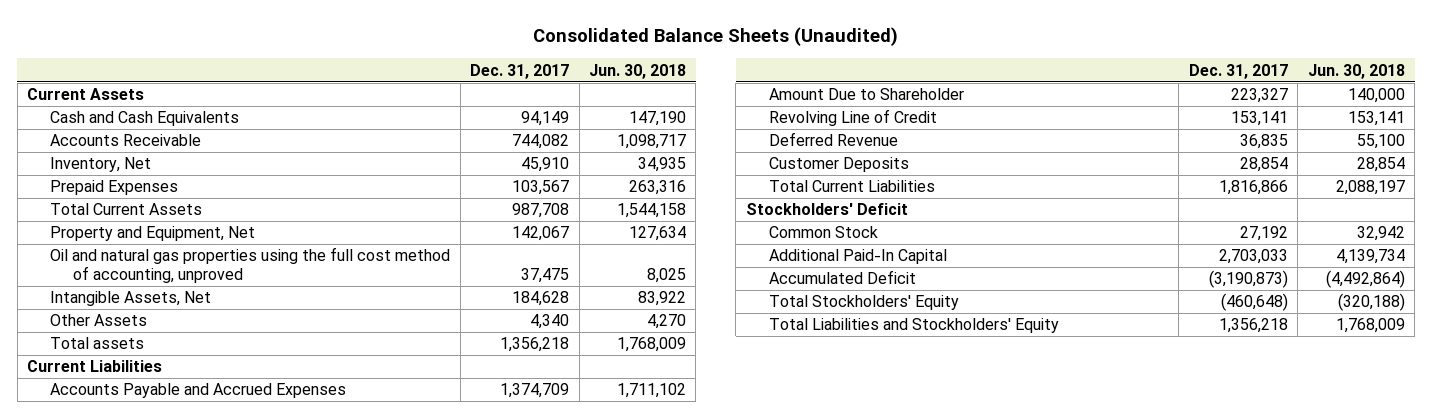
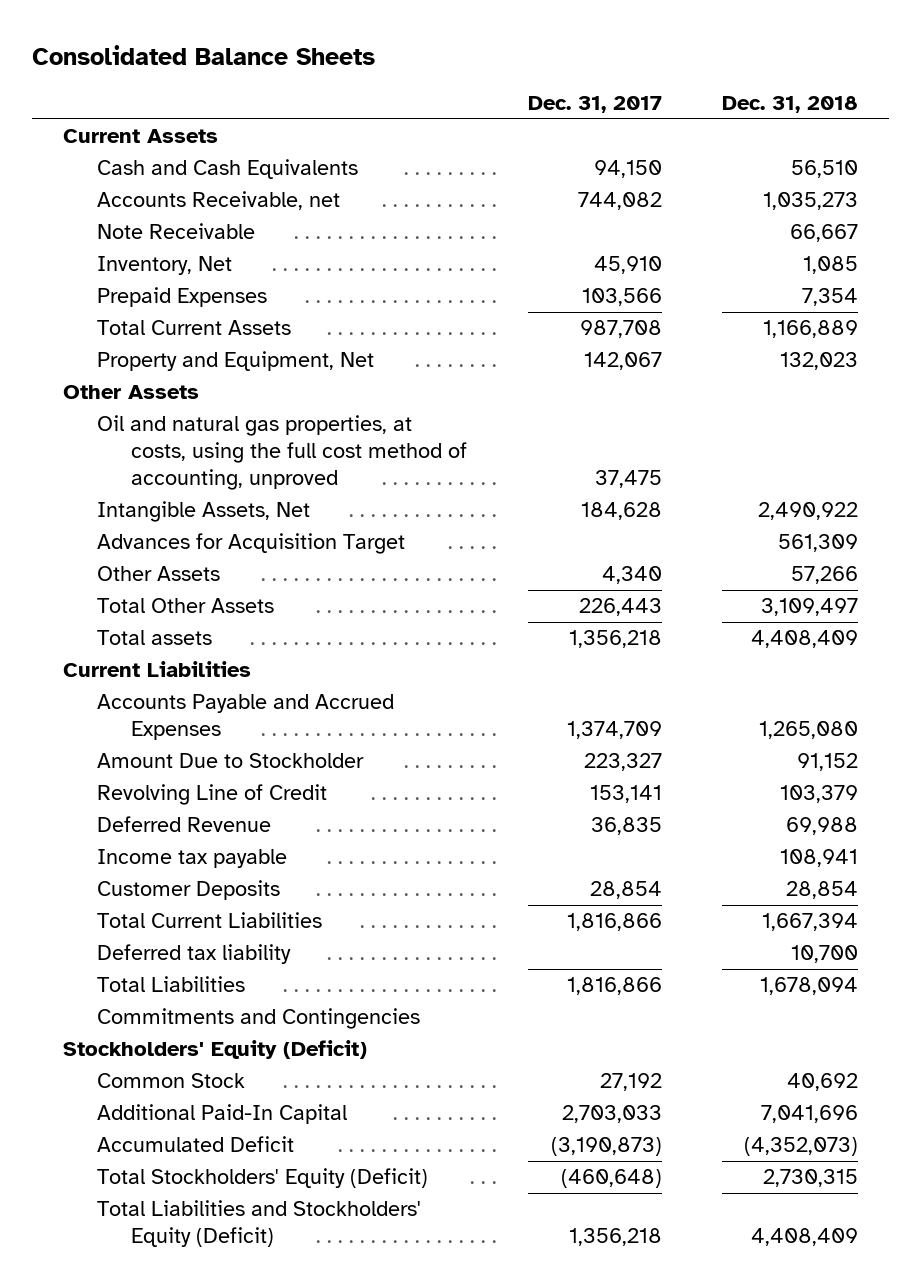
[532,27,898,47] Consolidated Balance Sheets (Unaudited) -> [32,45,376,66] Consolidated Balance Sheets
[589,63,687,79] Jun. 30, 2018 -> none
none -> [722,95,859,113] Dec. 31, 2018
[521,111,570,127] 94,149 -> [593,160,662,179] 94,150
[50,134,202,147] Accounts Receivable -> [96,191,340,211] Accounts Receivable, net
none -> [96,223,255,240] Note Receivable
[512,180,570,196] 103,567 -> [581,288,662,307] 103,566
none -> [62,385,199,400] Other Assets
[50,247,451,284] Oil and natural gas properties using the full cost method of accounting, unproved -> [96,415,467,491] Oil and natural gas properties, at costs, using the full cost method of accounting, unproved
none -> [96,533,405,555] Advances for Acquisition Target
none -> [96,598,274,614] Total Other Assets
[768,88,964,101] Amount Due to Shareholder -> [96,753,364,769] Amount Due to Stockholder
none -> [96,849,287,869] Income tax payable
none -> [96,944,291,965] Deferred tax liability
none -> [96,976,245,993] Total Liabilities
none -> [96,1008,420,1030] Commitments and Contingencies
[745,203,908,216] Stockholders' Deficit -> [62,1040,367,1060] Stockholders' Equity (Deficit)
[768,295,959,311] Total Stockholders' Equity -> [96,1168,428,1189] Total Stockholders' Equity (Deficit)
[768,318,1059,334] Total Liabilities and Stockholders' Equity -> [96,1200,421,1248] Total Liabilities and Stockholders' Equity (Deficit)

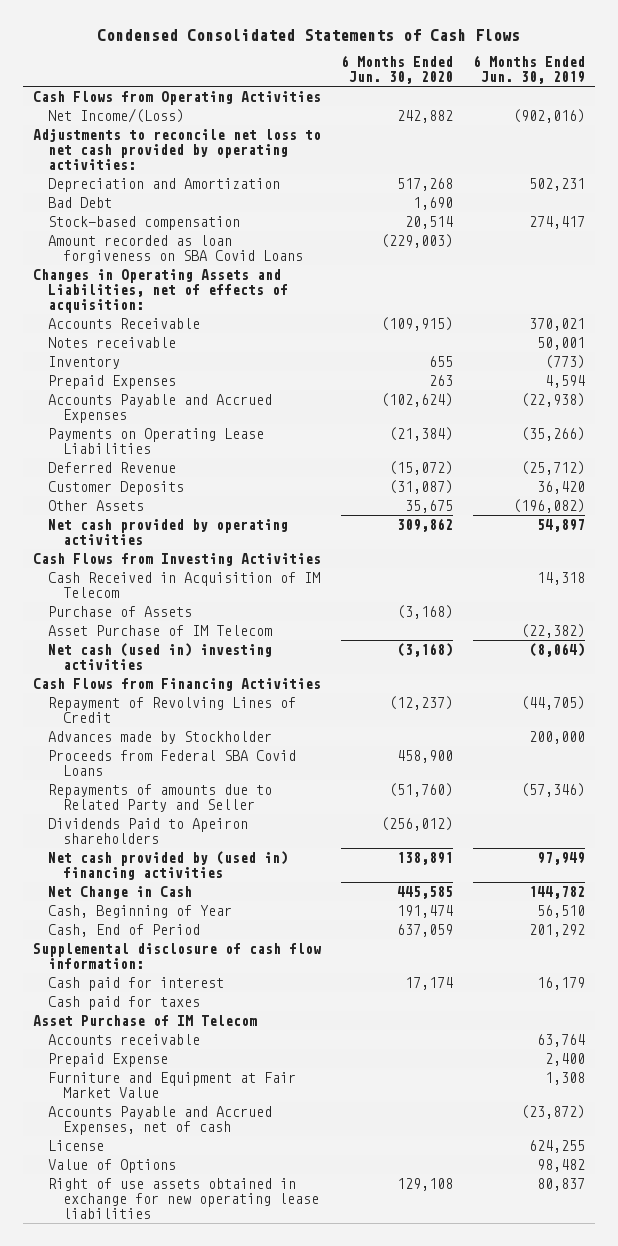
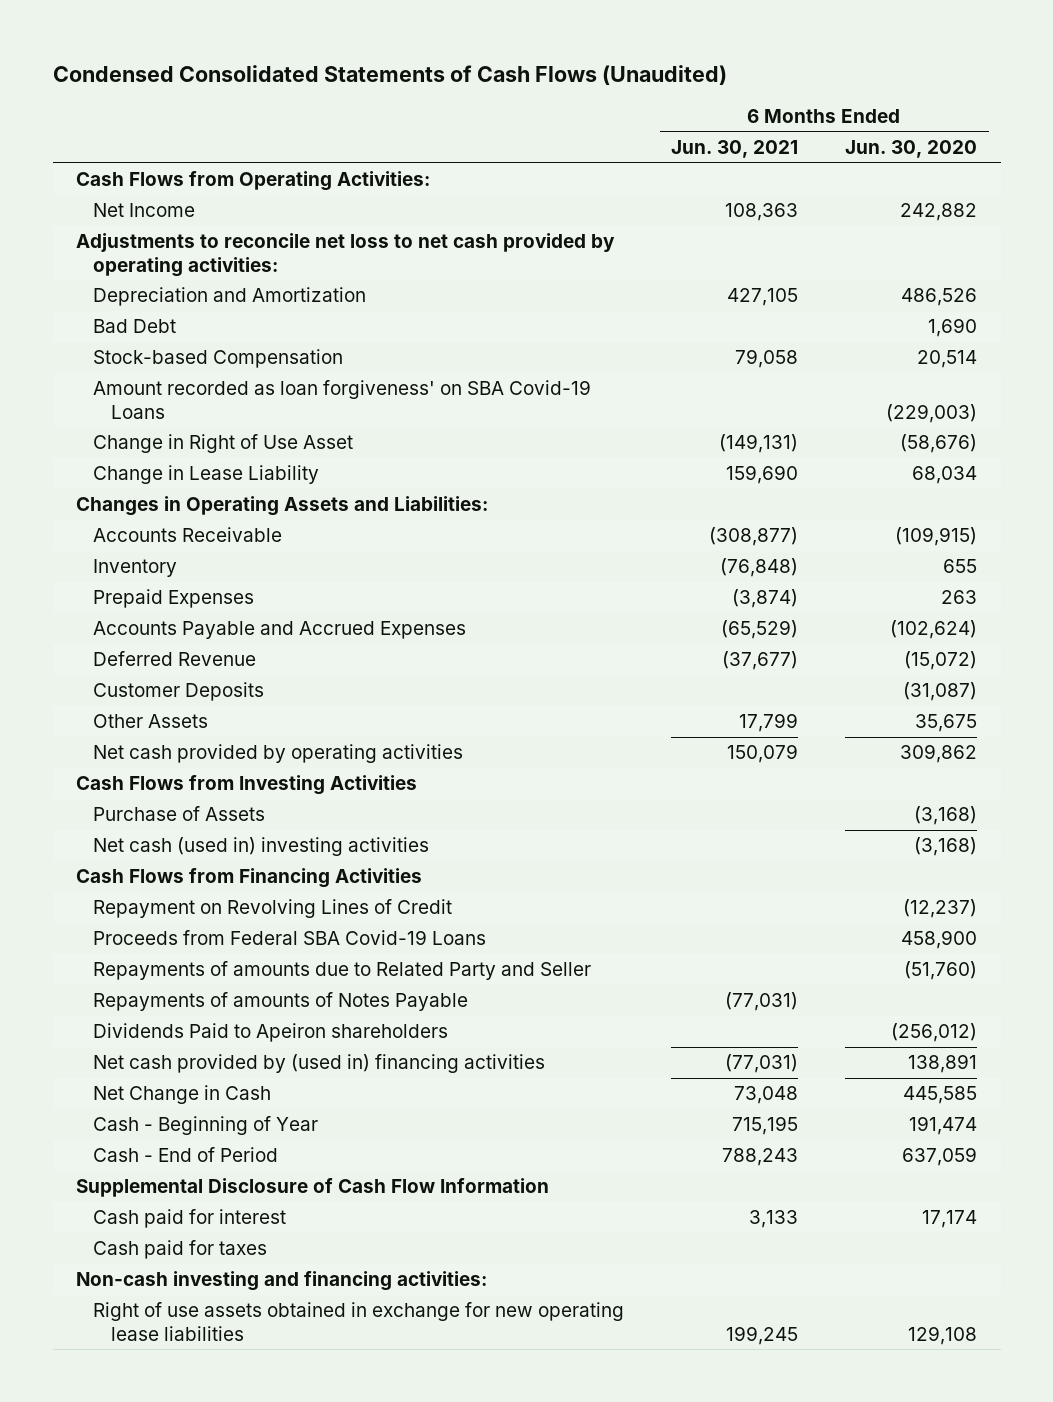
[97,29,521,42] Condensed Consolidated Statements of Cash Flows -> [52,64,727,85] Condensed Consolidated Statements of Cash Flows (Unaudited)
[473,55,586,85] 6 Months Ended Jun. 30, 2019 -> none
none -> [671,140,799,159] Jun. 30, 2021
[33,90,322,105] Cash Flows from Operating Activities -> [76,171,431,192] Cash Flows from Operating Activities:
[48,107,185,123] Net Income/(Loss) -> [93,203,196,218] Net Income
[397,177,454,191] 517,268 -> [901,288,978,307] 486,526
[48,215,241,230] Stock-based compensation -> [93,349,344,369] Stock-based Compensation
[48,234,304,263] Amount recorded as loan forgiveness on SBA Covid Loans -> [93,380,592,419] Amount recorded as loan forgiveness' on SBA Covid-19 Loans
none -> [93,434,354,454] Change in Right of Use Asset
none -> [93,465,320,485] Change in Lease Liability
[33,268,289,313] Changes in Operating Assets and Liabilities, net of effects of acquisition: -> [76,496,489,517] Changes in Operating Assets and Liabilities:
[48,336,177,348] Notes receivable -> none
[48,427,265,454] Payments on Operating Lease Liabilities -> none
[48,571,321,598] Cash Received in Acquisition of IM Telecom -> none
[48,624,273,636] Asset Purchase of IM Telecom -> none
[48,730,273,744] Advances made by Stockholder -> none
[48,696,297,723] Repayment of Revolving Lines of Credit -> [93,899,453,919] Repayment on Revolving Lines of Credit
[48,749,297,776] Proceeds from Federal SBA Covid Loans -> [93,930,487,946] Proceeds from Federal SBA Covid-19 Loans
none -> [93,992,469,1012] Repayments of amounts of Notes Payable
[48,904,233,918] Cash, Beginning of Year -> [93,1116,319,1136] Cash - Beginning of Year
[48,923,201,937] Cash, End of Period -> [93,1147,279,1163] Cash - End of Period
[33,942,322,969] Supplemental disclosure of cash flow information: -> [76,1178,550,1198] Supplemental Disclosure of Cash Flow Information
[33,1014,258,1026] Asset Purchase of IM Telecom -> none
[48,1033,201,1045] Accounts receivable -> none
[48,1052,169,1067] Prepaid Expense -> none
[48,1071,297,1098] Furniture and Equipment at Fair Market Value -> none
[48,1105,273,1135] Accounts Payable and Accrued Expenses, net of cash -> none
[48,1139,105,1151] License -> none
[48,1158,177,1173] Value of Options -> none
none -> [76,1271,488,1292] Non-cash investing and financing activities:

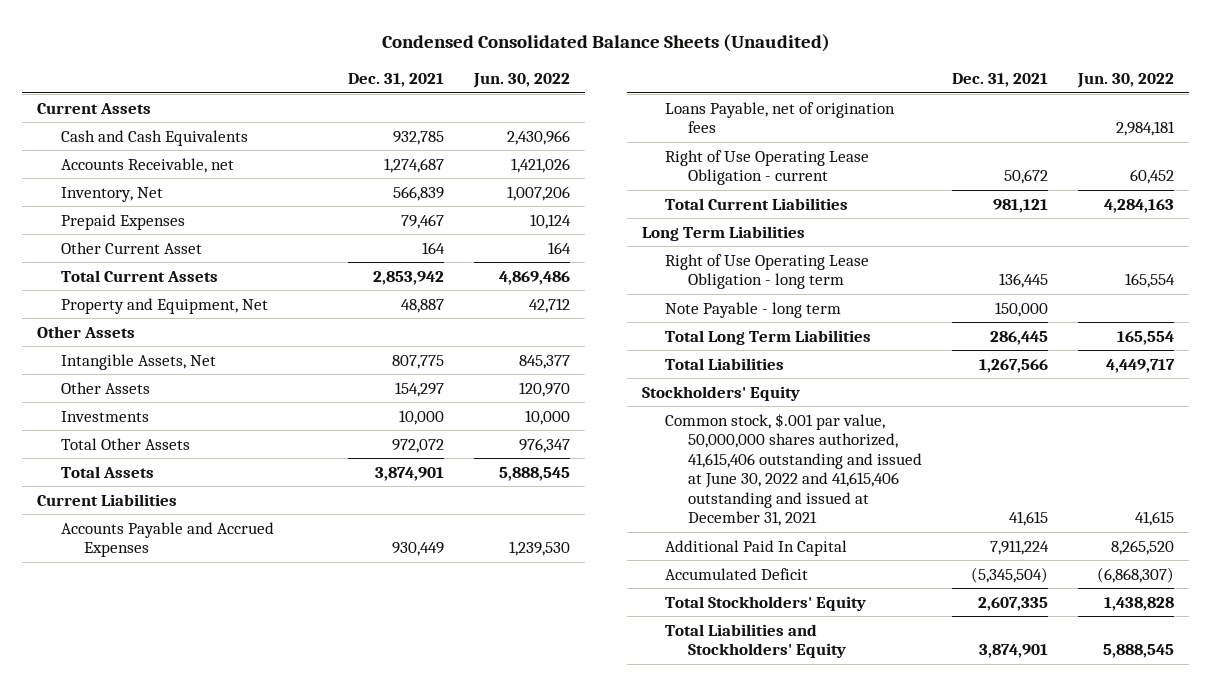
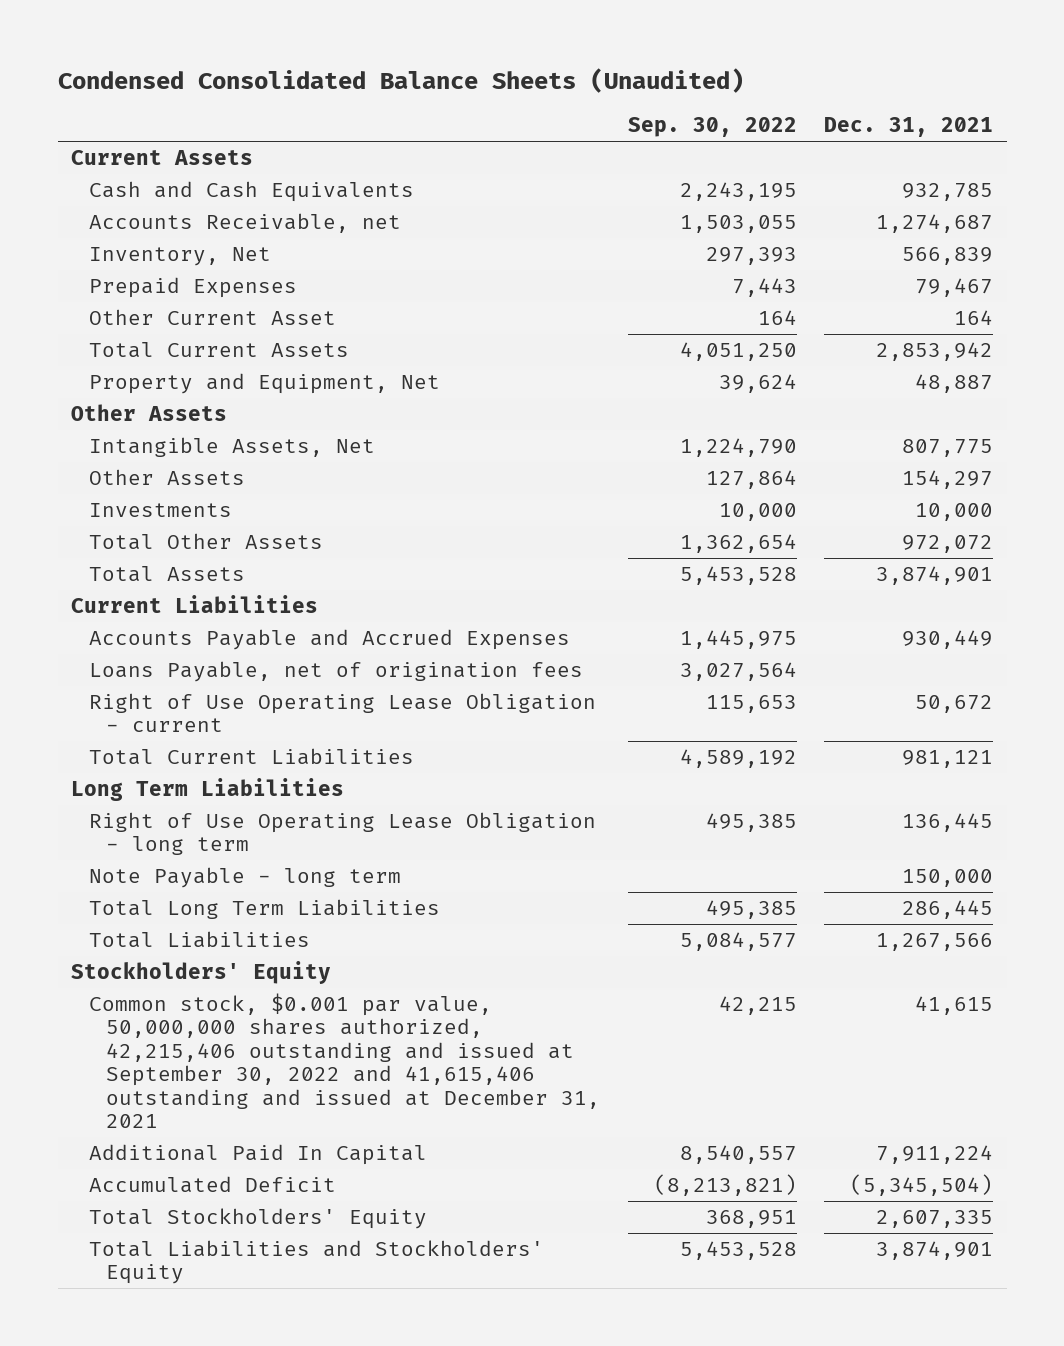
[472,73,570,89] Jun. 30, 2022 -> none
none -> [627,117,797,138] Sep. 30, 2022
[664,412,923,527] Common stock, $.001 par value, 50,000,000 shares authorized, 41,615,406 outstanding and issued at June 30, 2022 and 41,615,406 outstanding and issued at December 31, 2021 -> [88,992,601,1129] Common stock, $0.001 par value, 50,000,000 shares authorized, 42,215,406 outstanding and issued at September 30, 2022 and 41,615,406 outstanding and issued at December 31, 2021

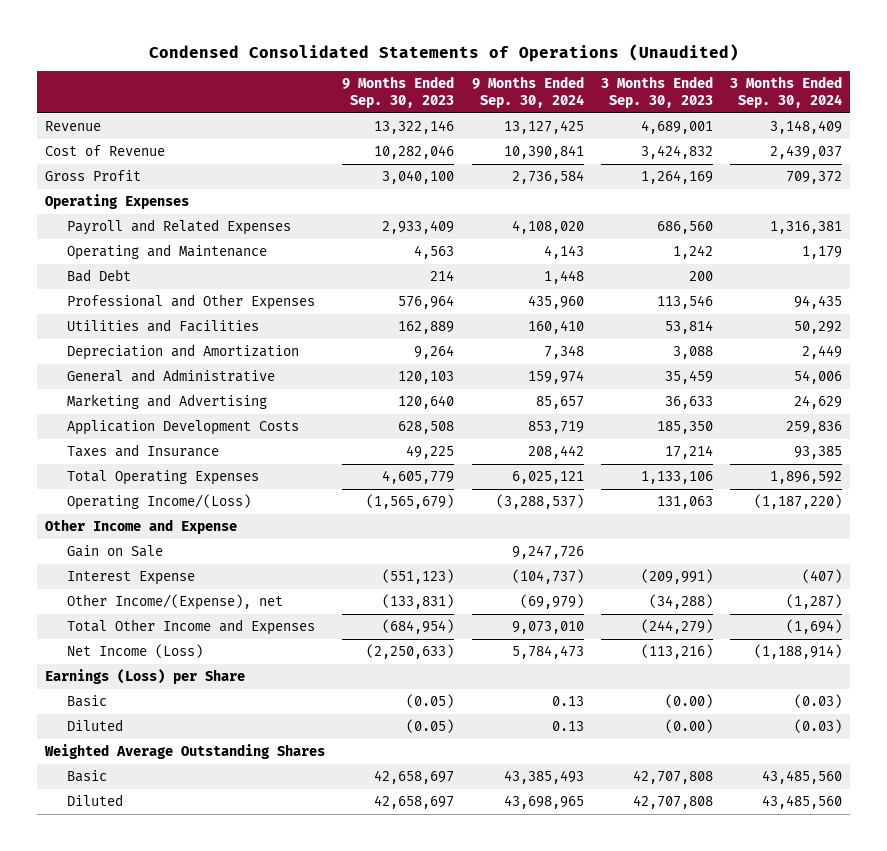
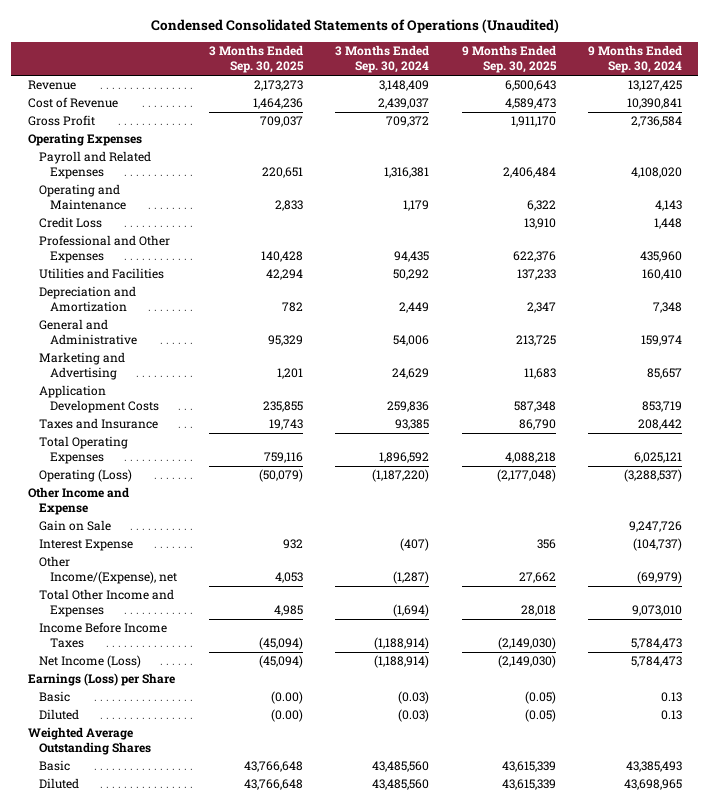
[342,76,455,109] 9 Months Ended Sep. 30, 2023 -> none
[600,76,713,109] 3 Months Ended Sep. 30, 2023 -> none
none -> [209,45,305,74] 3 Months Ended Sep. 30, 2025
none -> [461,45,557,74] 9 Months Ended Sep. 30, 2025
[66,269,131,283] Bad Debt -> [38,217,102,229] Credit Loss
[66,494,251,511] Operating Income/(Loss) -> [38,469,132,483] Operating (Loss)
none -> [38,622,167,649] Income Before Income Taxes

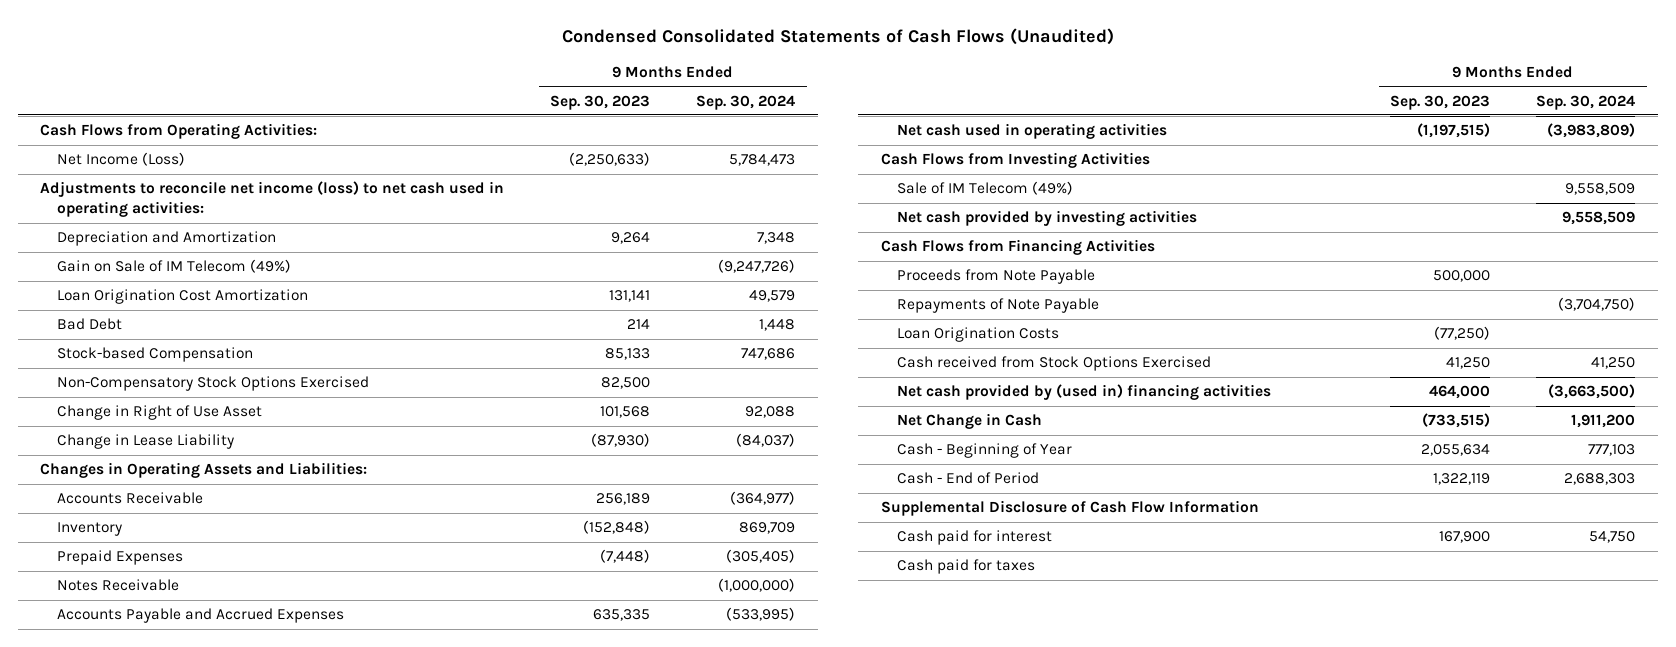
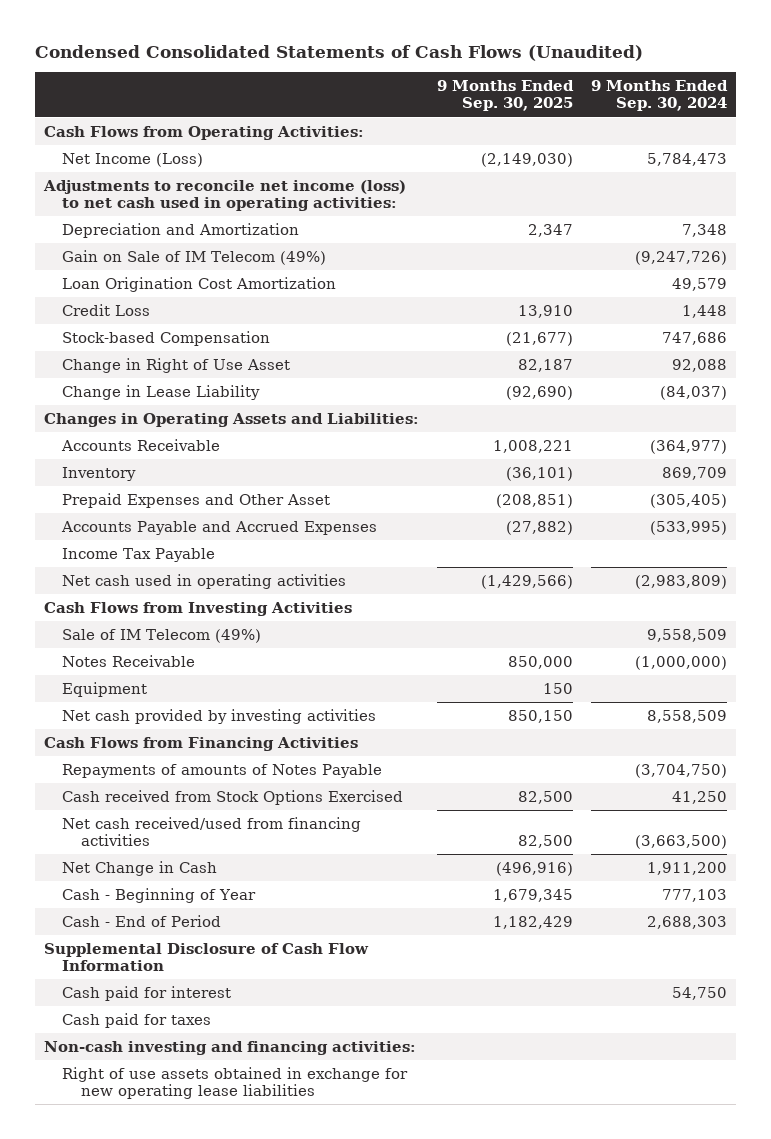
[550,94,651,110] Sep. 30, 2023 -> none
none -> [436,80,574,112] 9 Months Ended Sep. 30, 2025
[56,318,122,331] Bad Debt -> [62,303,151,316] Credit Loss
[56,376,369,392] Non-Compensatory Stock Options Exercised -> none
[56,550,183,566] Prepaid Expenses -> [62,492,331,508] Prepaid Expenses and Other Asset
none -> [62,547,216,562] Income Tax Payable
[1547,123,1636,139] (3,983,809) -> [634,574,727,589] (2,983,809)
[56,579,179,592] Notes Receivable -> [62,654,196,667] Notes Receivable
none -> [62,681,148,697] Equipment
[1562,211,1636,226] 9,558,509 -> [646,709,727,723] 8,558,509
[896,269,1095,285] Proceeds from Note Payable -> none
[896,327,1059,343] Loan Origination Costs -> none
[896,298,1099,314] Repayments of Note Payable -> [62,763,383,778] Repayments of amounts of Notes Payable
[896,384,1271,401] Net cash provided by (used in) financing activities -> [62,816,362,847] Net cash received/used from financing activities
none -> [43,1040,416,1055] Non-cash investing and financing activities:
none -> [62,1066,409,1100] Right of use assets obtained in exchange for new operating lease liabilities

